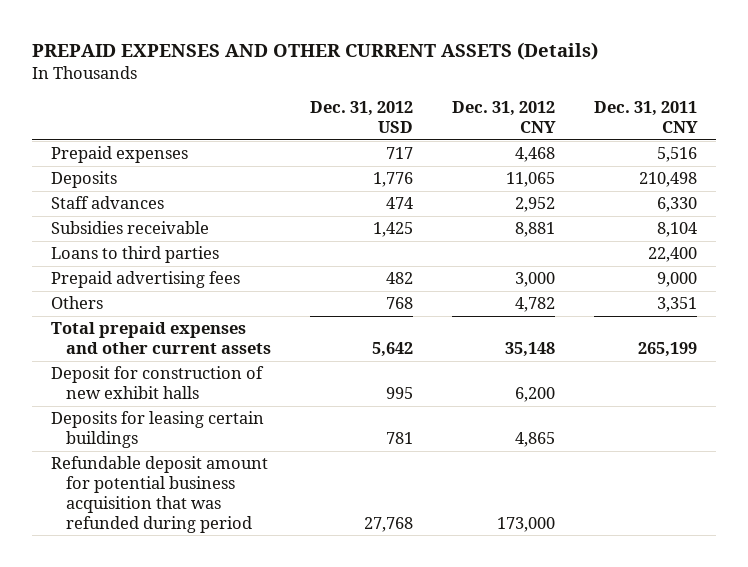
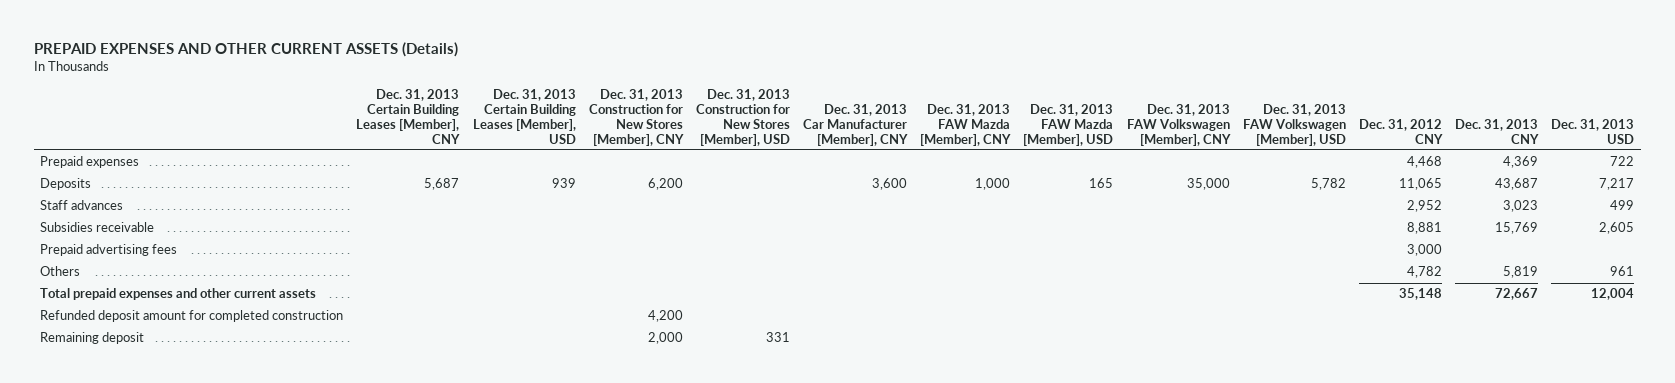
[309,101,413,134] Dec. 31, 2012 USD -> none
[593,101,698,134] Dec. 31, 2011 CNY -> none
none -> [356,89,461,144] Dec. 31, 2013 Certain Building Leases [Member], CNY
none -> [472,89,576,144] Dec. 31, 2013 Certain Building Leases [Member], USD
none -> [588,89,684,146] Dec. 31, 2013 Construction for New Stores [Member], CNY
none -> [695,89,790,146] Dec. 31, 2013 Construction for New Stores [Member], USD
none -> [803,104,909,146] Dec. 31, 2013 Car Manufacturer [Member], CNY
none -> [920,104,1012,146] Dec. 31, 2013 FAW Mazda [Member], CNY
none -> [1023,104,1114,146] Dec. 31, 2013 FAW Mazda [Member], USD
none -> [1126,104,1231,146] Dec. 31, 2013 FAW Volkswagen [Member], CNY
none -> [1242,104,1346,146] Dec. 31, 2013 FAW Volkswagen [Member], USD
none -> [1455,118,1540,144] Dec. 31, 2013 CNY
none -> [1551,118,1635,144] Dec. 31, 2013 USD
[51,246,220,264] Loans to third parties -> none
[51,366,265,400] Deposit for construction of new exhibit halls -> none
[51,411,265,449] Deposits for leasing certain buildings -> none
[51,456,269,533] Refundable deposit amount for potential business acquisition that was refunded during period -> none
none -> [40,310,344,323] Refunded deposit amount for completed construction
none -> [40,332,145,345] Remaining deposit

